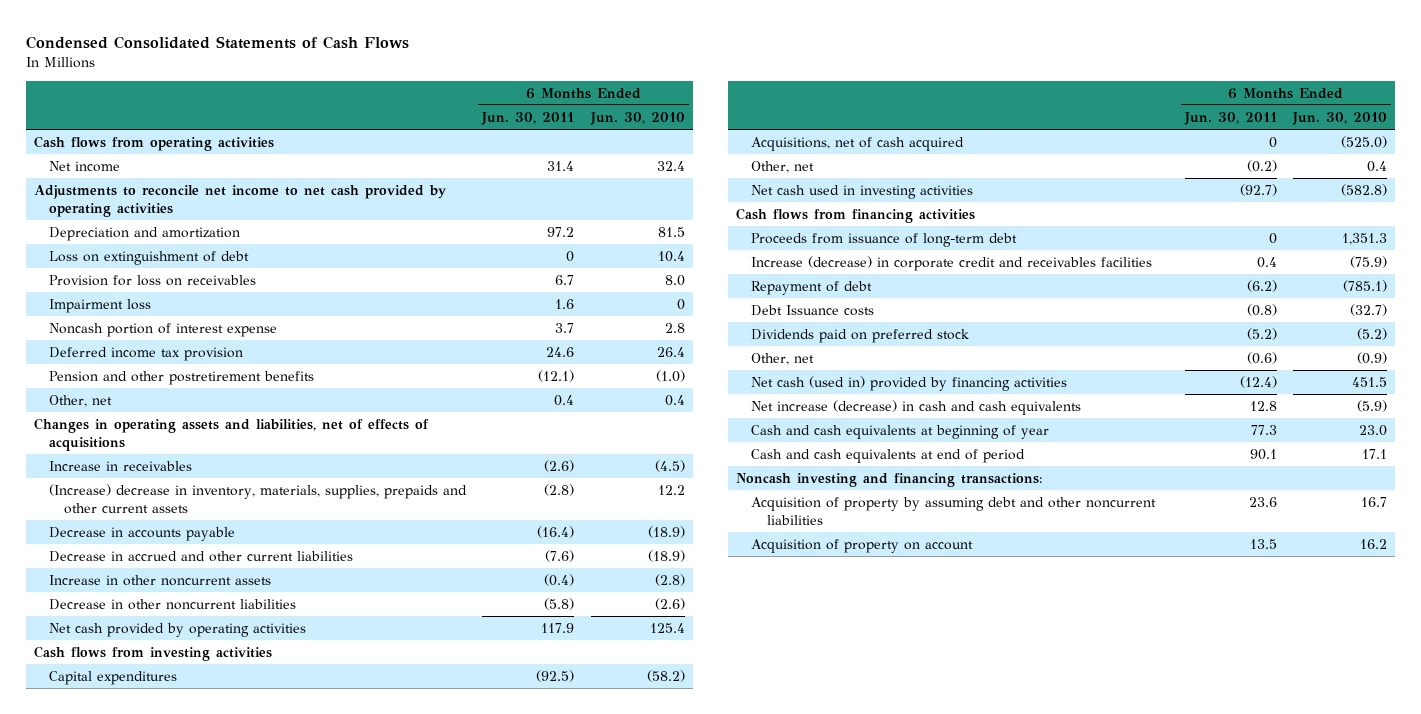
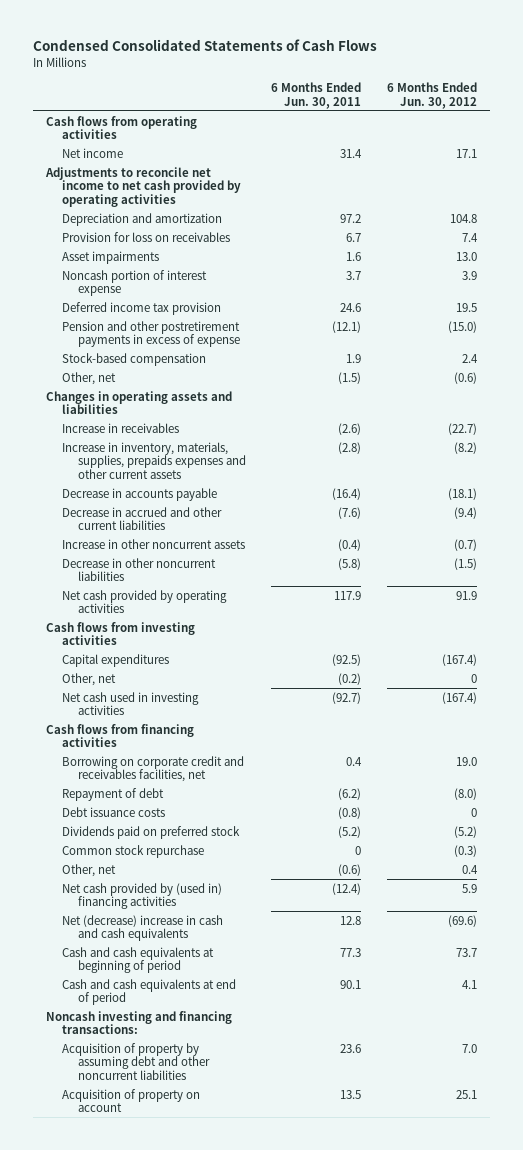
[589,111,685,125] Jun. 30, 2010 -> none
none -> [387,82,478,109] 6 Months Ended Jun. 30, 2012
[49,250,250,265] Loss on extinguishment of debt -> none
[49,298,152,313] Impairment loss -> [61,250,159,264] Asset impairments
[49,370,315,385] Pension and other postretirement benefits -> [61,320,240,348] Pension and other postretirement payments in excess of expense
none -> [61,352,206,366] Stock-based compensation
[554,394,575,406] 0.4 -> [338,371,362,384] (1.5)
[34,417,430,451] Changes in operating assets and liabilities, net of effects of acquisitions -> [45,390,232,415] Changes in operating assets and liabilities
[49,483,468,514] (Increase) decrease in inventory, materials, supplies, prepaids and other current assets -> [61,441,246,479] Increase in inventory, materials, supplies, prepaids expenses and other current assets
[751,136,965,151] Acquisitions, net of cash acquired -> none
[751,232,1018,247] Proceeds from issuance of long-term debt -> none
[751,255,1153,271] Increase (decrease) in corporate credit and receivables facilities -> none
none -> [61,755,244,783] Borrowing on corporate credit and receivables facilities, net
[751,304,875,316] Debt Issuance costs -> [61,806,165,817] Debt issuance costs
none -> [61,844,204,858] Common stock repurchase
[751,375,1068,391] Net cash (used in) provided by financing activities -> [61,882,222,910] Net cash provided by (used in) financing activities
[751,399,1082,415] Net increase (decrease) in cash and cash equivalents -> [61,914,223,942] Net (decrease) increase in cash and cash equivalents
[751,424,1050,439] Cash and cash equivalents at beginning of year -> [61,946,214,974] Cash and cash equivalents at beginning of period

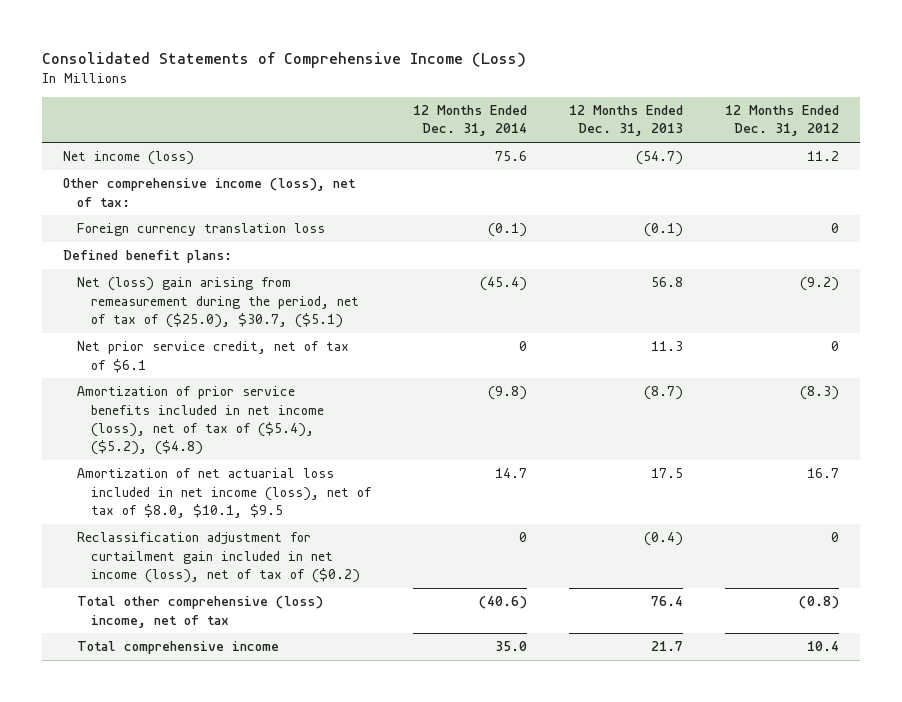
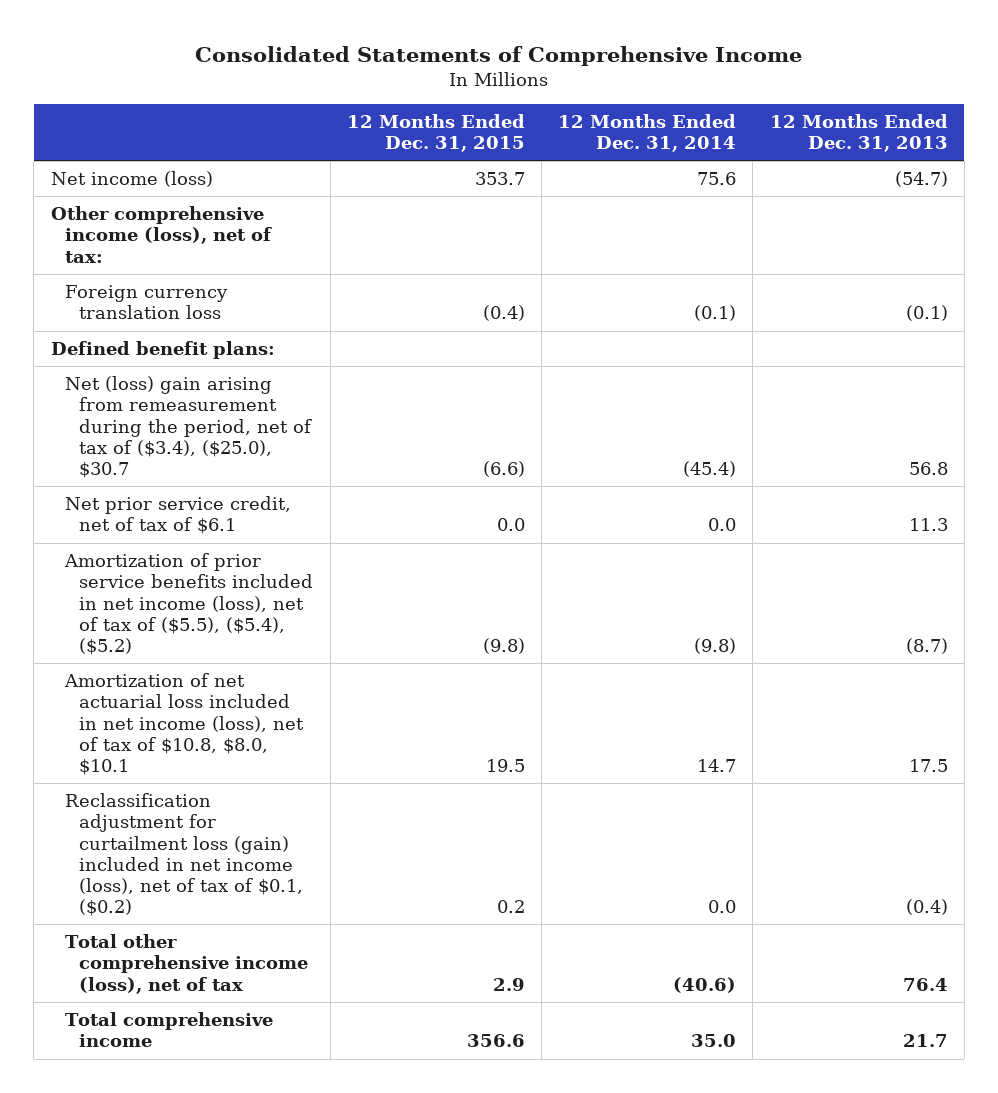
[42,51,527,68] Consolidated Statements of Comprehensive Income (Loss) -> [195,45,803,66] Consolidated Statements of Comprehensive Income
[724,105,839,137] 12 Months Ended Dec. 31, 2012 -> none
none -> [346,113,525,152] 12 Months Ended Dec. 31, 2015
[76,277,360,328] Net (loss) gain arising from remeasurement during the period, net of tax of ($25.0), $30.7, ($5.1) -> [64,376,313,479] Net (loss) gain arising from remeasurement during the period, net of tax of ($3.4), ($25.0), $30.7
[518,341,527,352] 0 -> [708,518,737,532] 0.0
[76,386,325,456] Amortization of prior service benefits included in net income (loss), net of tax of ($5.4), ($5.2), ($4.8) -> [63,553,314,656] Amortization of prior service benefits included in net income (loss), net of tax of ($5.5), ($5.4), ($5.2)
[76,468,373,518] Amortization of net actuarial loss included in net income (loss), net of tax of $8.0, $10.1, $9.5 -> [63,673,305,776] Amortization of net actuarial loss included in net income (loss), net of tax of $10.8, $8.0, $10.1
[76,532,361,583] Reclassification adjustment for curtailment gain included in net income (loss), net of tax of ($0.2) -> [64,793,304,917] Reclassification adjustment for curtailment loss (gain) included in net income (loss), net of tax of $0.1, ($0.2)
[518,532,527,543] 0 -> [708,900,737,914] 0.0
[76,596,323,628] Total other comprehensive (loss) income, net of tax -> [64,934,309,994] Total other comprehensive income (loss), net of tax

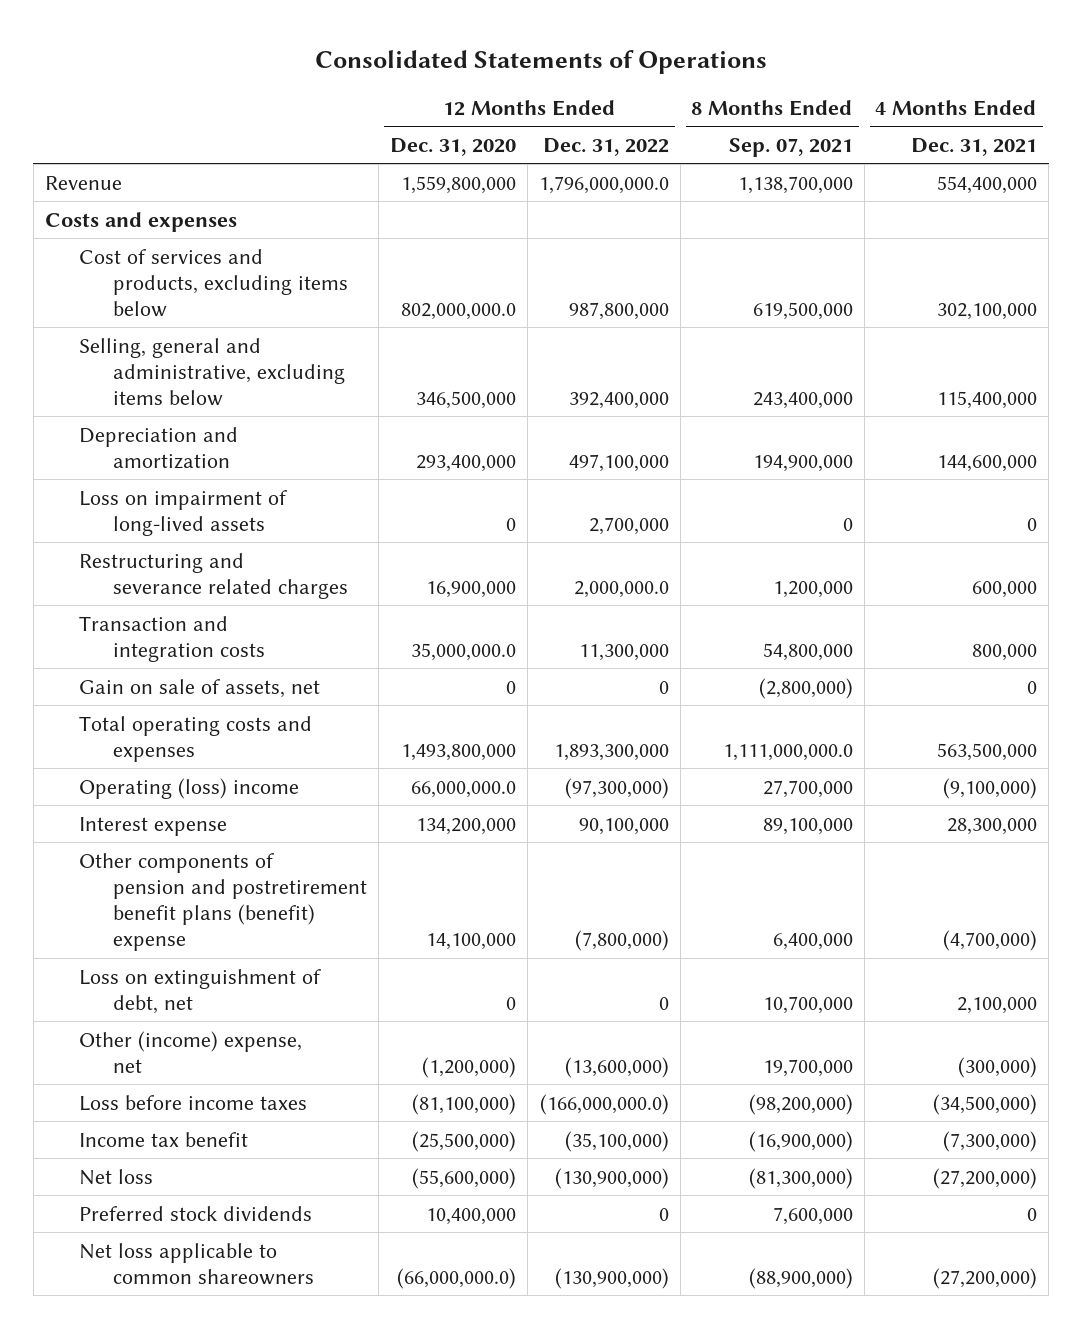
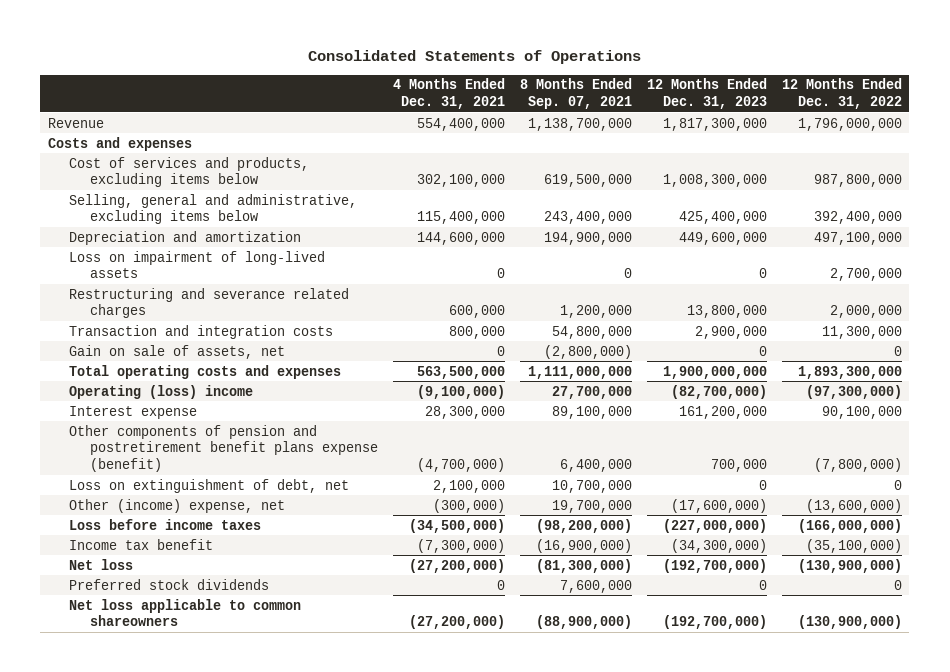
[389,138,516,157] Dec. 31, 2020 -> none
none -> [646,78,767,110] 12 Months Ended Dec. 31, 2023
[538,175,669,194] 1,796,000,000.0 -> [797,117,902,131] 1,796,000,000
[573,580,669,598] 2,000,000.0 -> [829,305,902,319] 2,000,000
[722,743,853,761] 1,111,000,000.0 -> [527,365,632,379] 1,111,000,000
[78,852,367,952] Other components of pension and postretirement benefit plans (benefit) expense -> [68,424,379,472] Other components of pension and postretirement benefit plans expense (benefit)
[539,1093,669,1115] (166,000,000.0) -> [797,518,902,533] (166,000,000)

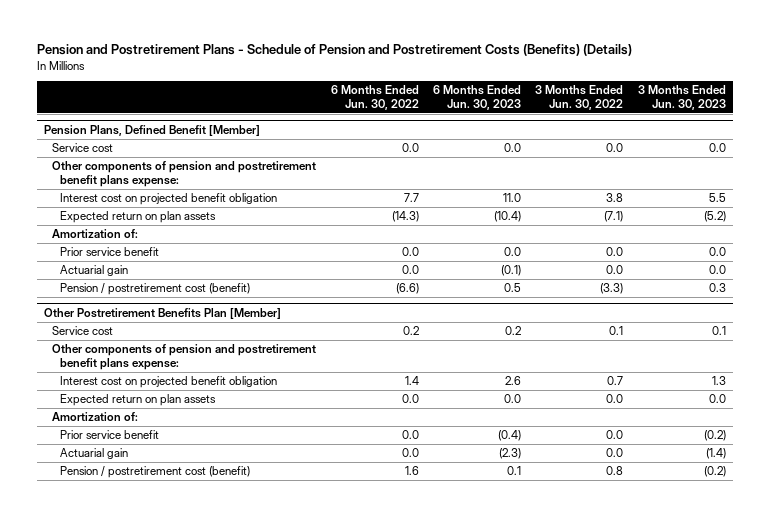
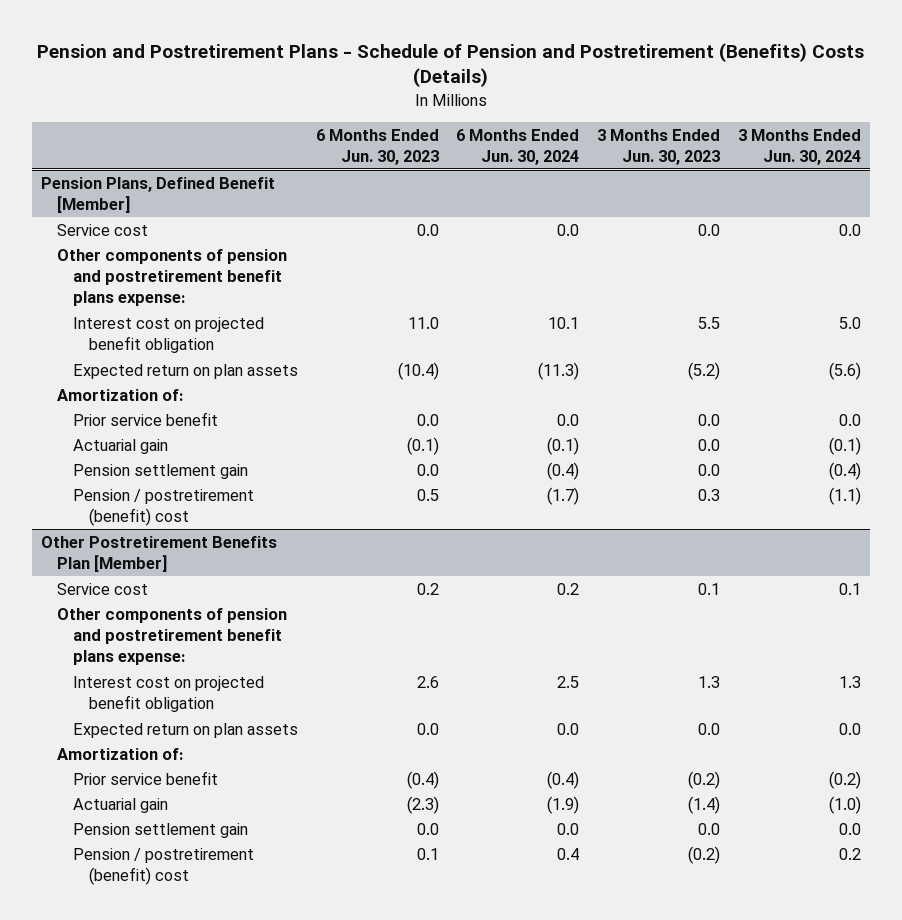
[36,44,632,57] Pension and Postretirement Plans - Schedule of Pension and Postretirement Costs (Benefits) (Details) -> [36,42,864,88] Pension and Postretirement Plans - Schedule of Pension and Postretirement (Benefits) Costs (Details)
[330,85,419,110] 6 Months Ended Jun. 30, 2022 -> none
[535,85,624,110] 3 Months Ended Jun. 30, 2022 -> none
none -> [456,128,580,166] 6 Months Ended Jun. 30, 2024
none -> [737,128,861,166] 3 Months Ended Jun. 30, 2024
none -> [72,463,248,479] Pension settlement gain
[60,283,251,296] Pension / postretirement cost (benefit) -> [72,488,254,527] Pension / postretirement (benefit) cost
none -> [72,822,248,838] Pension settlement gain
[60,466,251,479] Pension / postretirement cost (benefit) -> [72,847,254,886] Pension / postretirement (benefit) cost

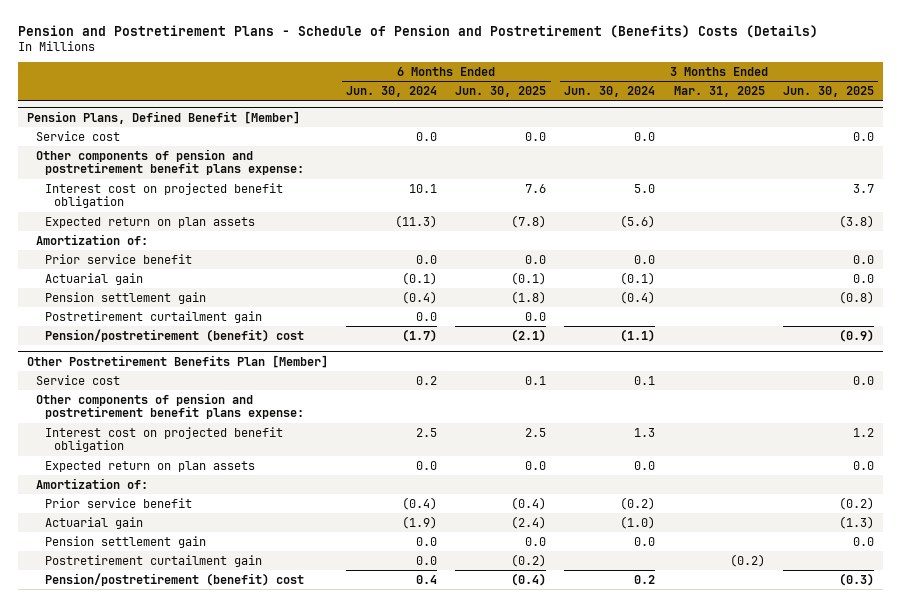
[315,128,439,166] 6 Months Ended Jun. 30, 2023 -> none
[597,128,721,166] 3 Months Ended Jun. 30, 2023 -> none
none -> [455,86,547,98] Jun. 30, 2025
none -> [673,86,765,98] Mar. 31, 2025
none -> [782,86,874,98] Jun. 30, 2025
none -> [45,310,263,323] Postretirement curtailment gain
[72,488,254,527] Pension / postretirement (benefit) cost -> [45,328,305,342] Pension/postretirement (benefit) cost
none -> [45,554,263,567] Postretirement curtailment gain
[72,847,254,886] Pension / postretirement (benefit) cost -> [45,572,305,586] Pension/postretirement (benefit) cost

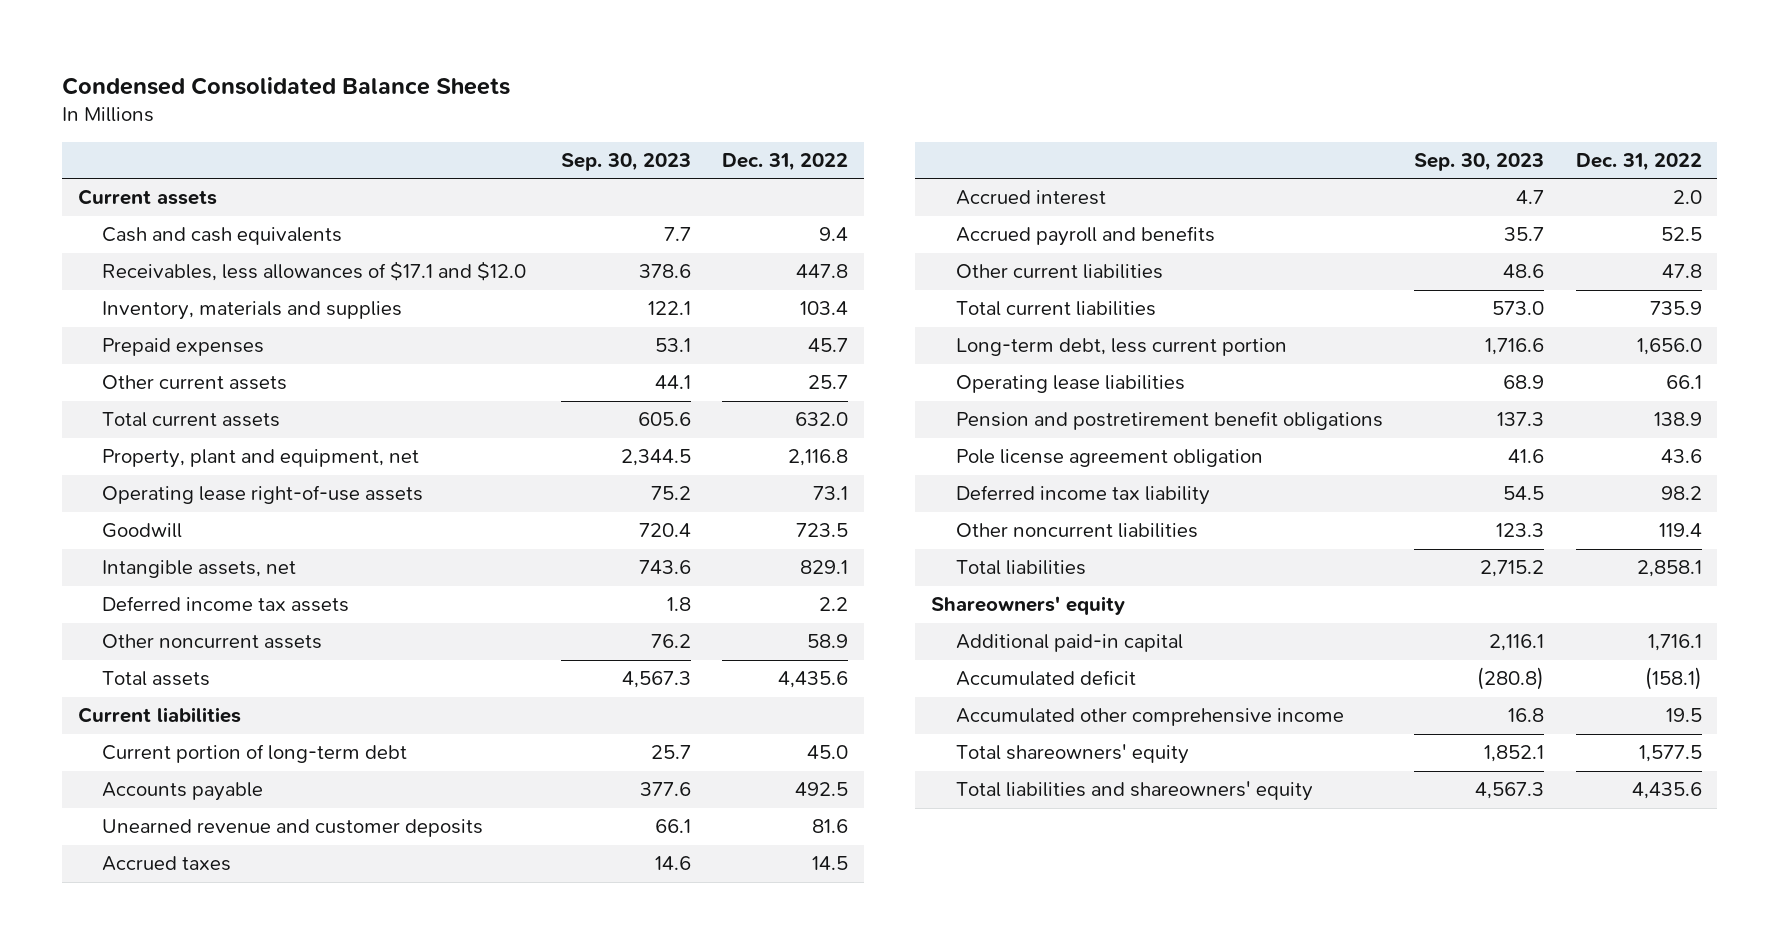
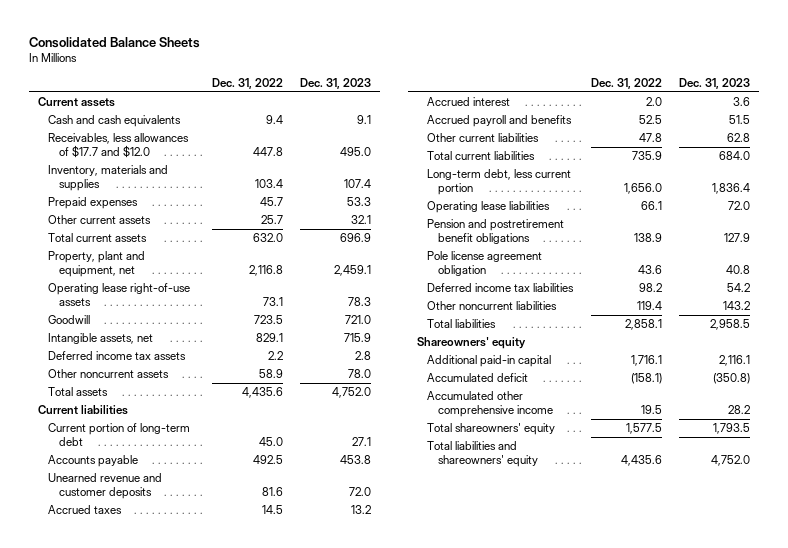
[61,76,510,95] Condensed Consolidated Balance Sheets -> [29,36,201,48] Consolidated Balance Sheets
[560,153,691,172] Sep. 30, 2023 -> none
none -> [300,77,372,89] Dec. 31, 2023
[102,261,527,282] Receivables, less allowances of $17.1 and $12.0 -> [48,133,190,159] Receivables, less allowances of $17.7 and $12.0
[955,485,1210,506] Deferred income tax liability -> [427,283,575,293] Deferred income tax liabilities

